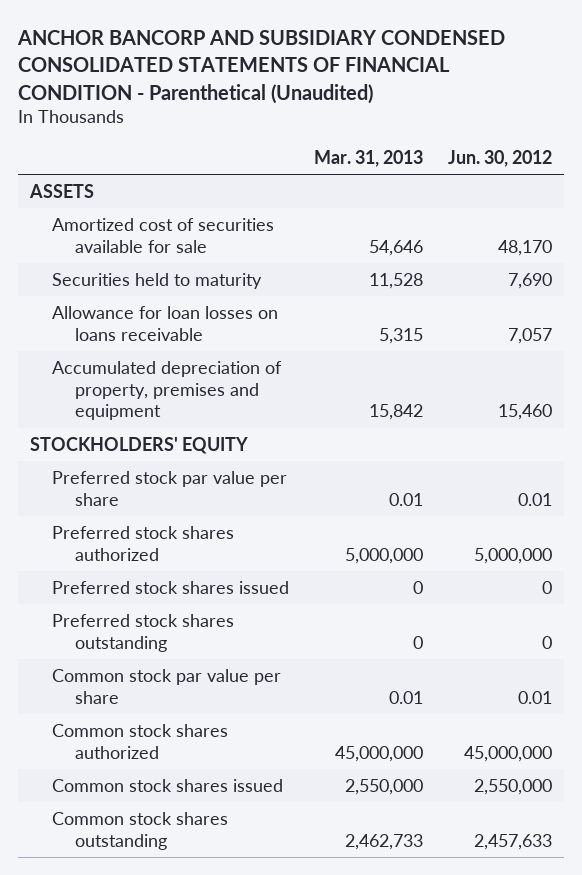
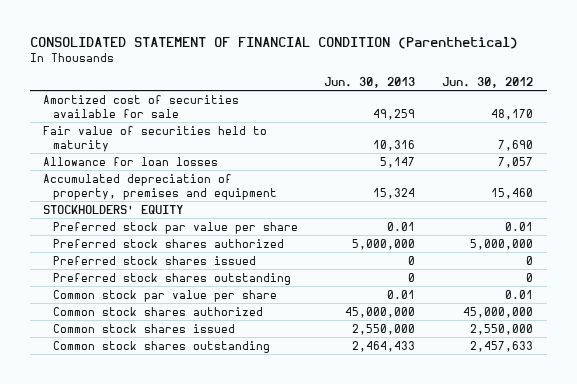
[16,29,505,104] ANCHOR BANCORP AND SUBSIDIARY CONDENSED CONSOLIDATED STATEMENTS OF FINANCIAL CONDITION - Parenthetical (Unaudited) -> [30,37,519,50] CONSOLIDATED STATEMENT OF FINANCIAL CONDITION (Parenthetical)
[314,149,424,167] Mar. 31, 2013 -> none
none -> [324,76,416,88] Jun. 30, 2013
[29,183,95,198] ASSETS -> none
[52,272,263,289] Securities held to maturity -> [43,125,268,152] Fair value of securities held to maturity
[52,305,279,341] Allowance for loan losses on loans receivable -> [43,156,219,166] Allowance for loan losses

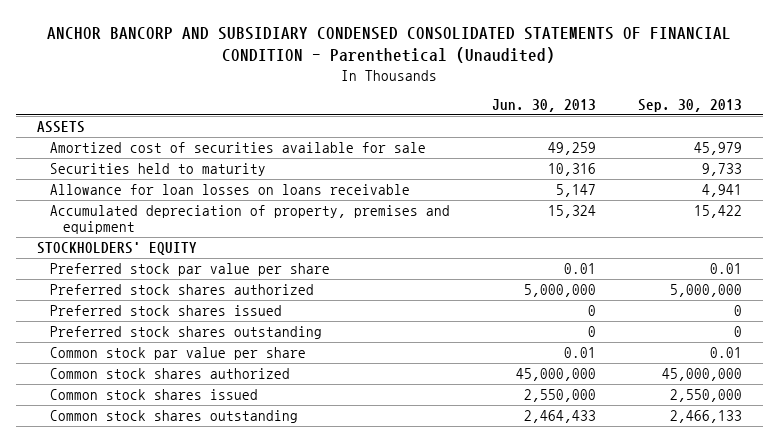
[30,37,519,50] CONSOLIDATED STATEMENT OF FINANCIAL CONDITION (Parenthetical) -> [47,27,732,64] ANCHOR BANCORP AND SUBSIDIARY CONDENSED CONSOLIDATED STATEMENTS OF FINANCIAL CONDITION - Parenthetical (Unaudited)
[442,76,534,88] Jun. 30, 2012 -> none
none -> [637,98,742,112] Sep. 30, 2013
none -> [36,121,85,134] ASSETS
[43,125,268,152] Fair value of securities held to maturity -> [49,163,266,177] Securities held to maturity
[43,156,219,166] Allowance for loan losses -> [49,184,410,196] Allowance for loan losses on loans receivable

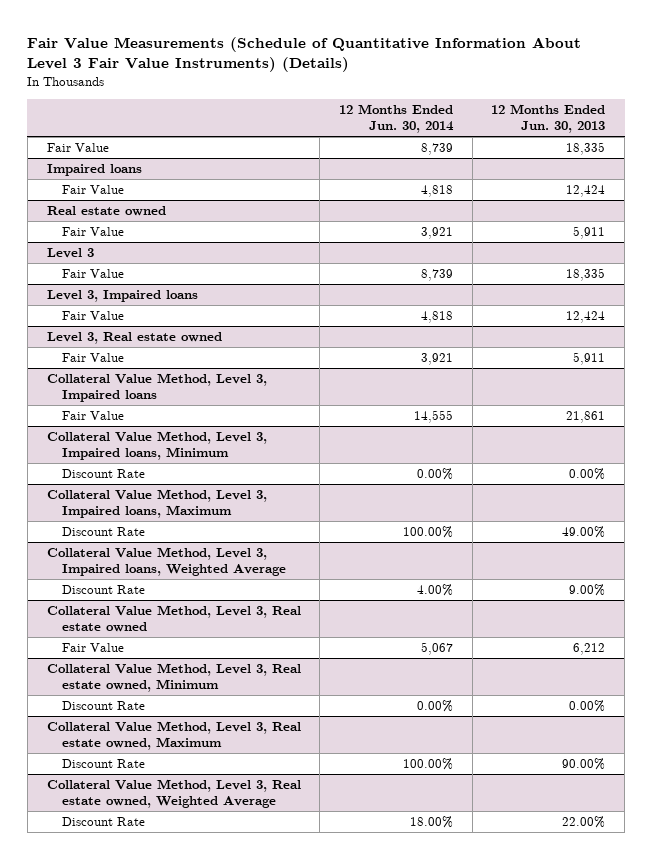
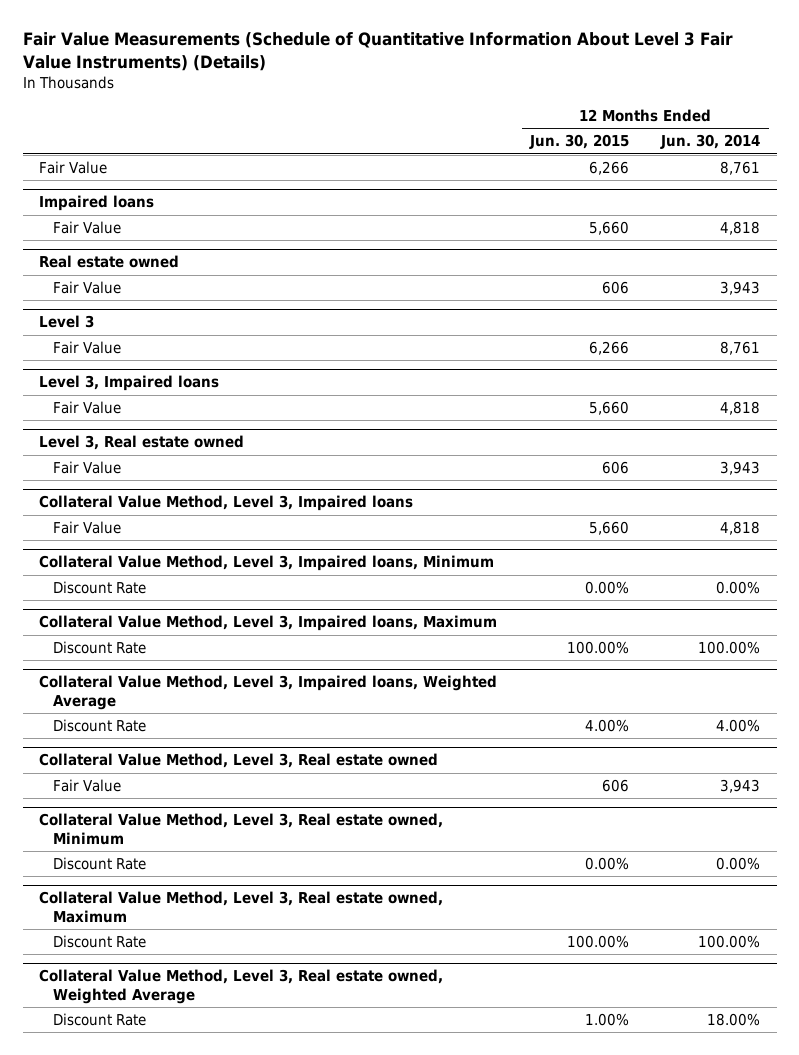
[491,104,606,134] 12 Months Ended Jun. 30, 2013 -> none
none -> [528,134,629,150] Jun. 30, 2015
[420,142,453,155] 8,739 -> [720,161,761,176] 8,761
[420,226,453,239] 3,921 -> [720,281,761,296] 3,943
[420,268,453,281] 8,739 -> [720,341,761,356] 8,761
[420,352,453,365] 3,921 -> [720,461,761,476] 3,943
[413,409,453,423] 14,555 -> [720,521,761,536] 4,818
[420,641,453,655] 5,067 -> [720,779,761,794] 3,943

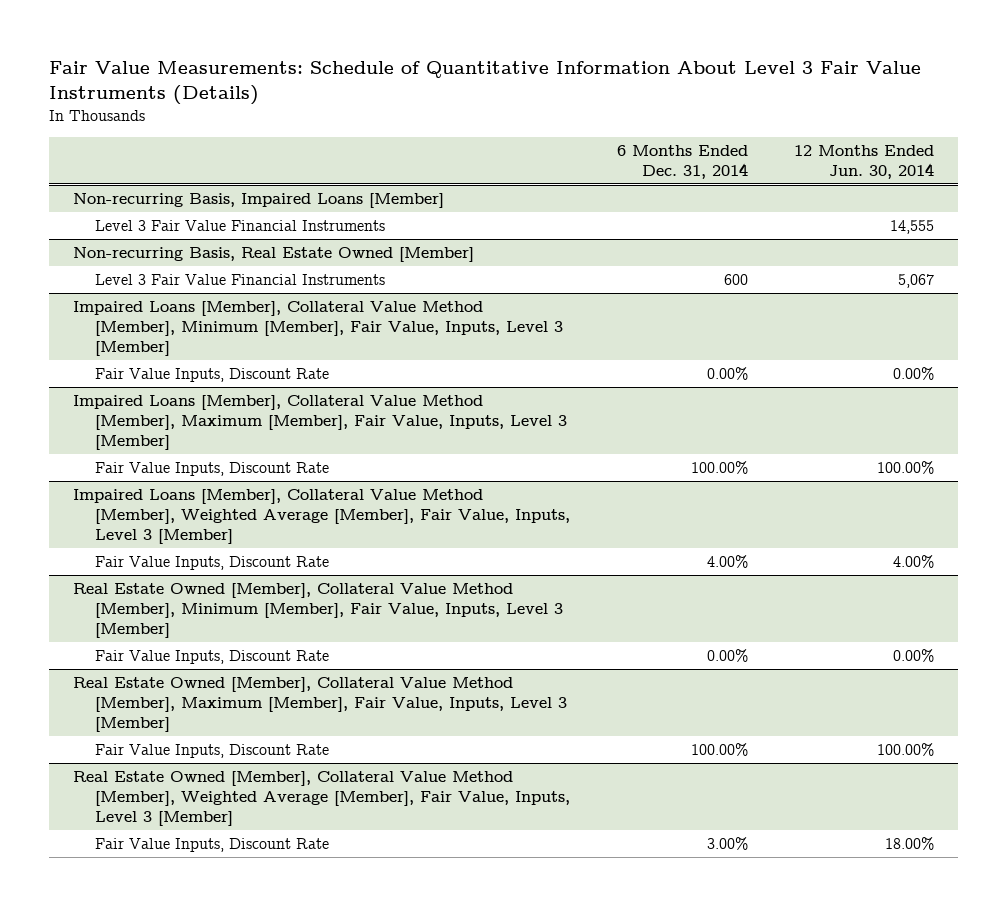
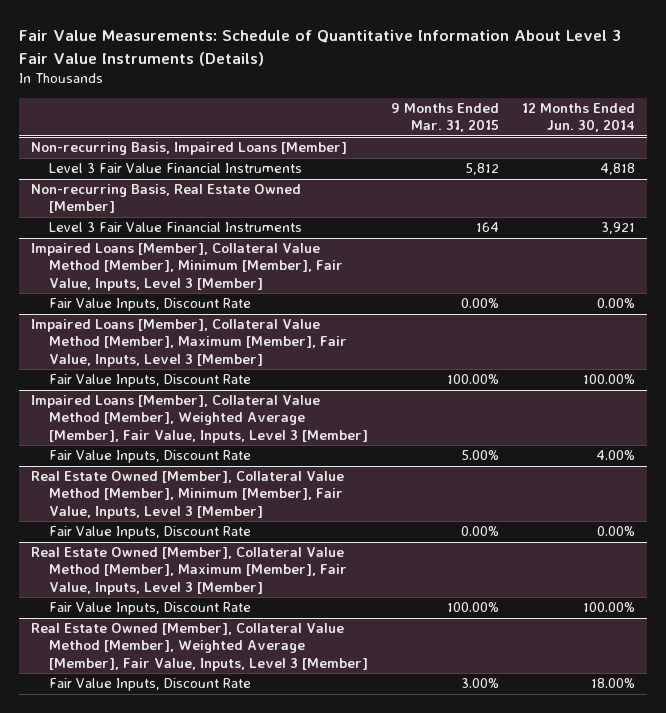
[616,145,748,180] 6 Months Ended Dec. 31, 2014 -> none
none -> [390,102,499,133] 9 Months Ended Mar. 31, 2015
[890,219,935,234] 14,555 -> [600,163,636,176] 4,818
[898,273,935,288] 5,067 -> [601,222,636,235] 3,921

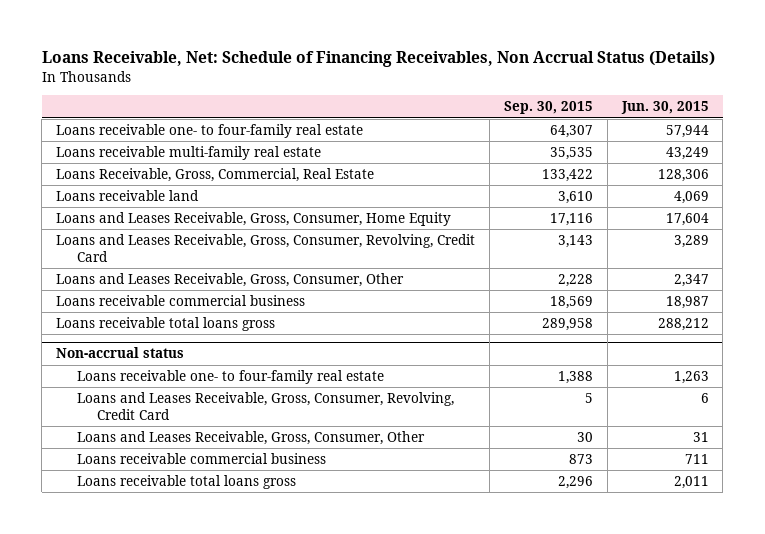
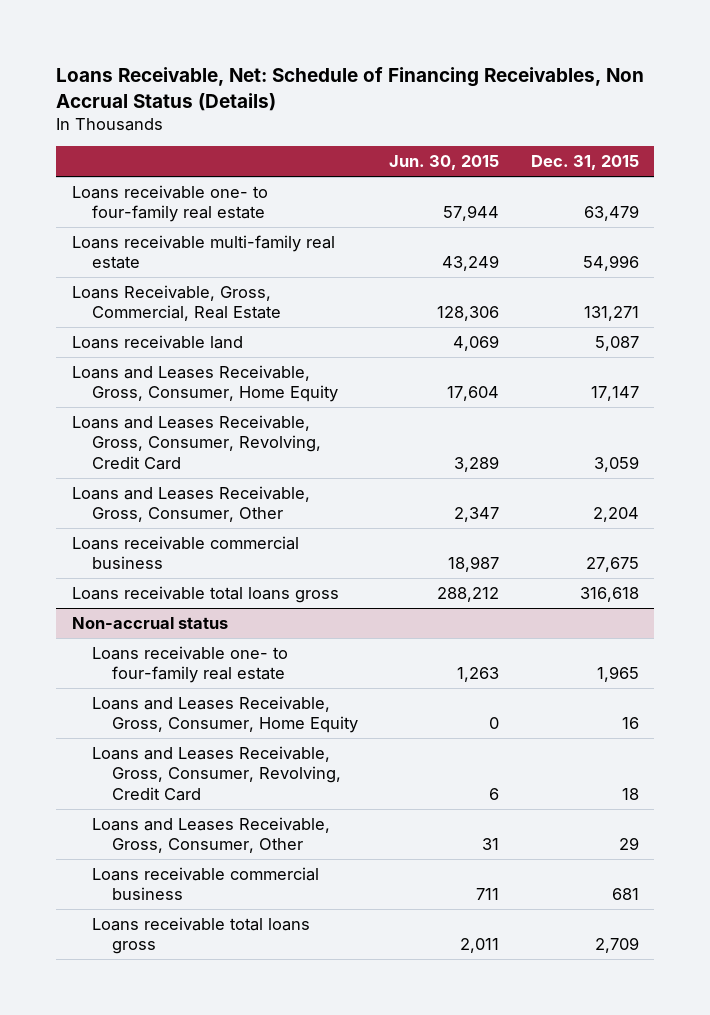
[503,101,593,115] Sep. 30, 2015 -> none
none -> [530,155,639,171] Dec. 31, 2015
none -> [92,696,359,734] Loans and Leases Receivable, Gross, Consumer, Home Equity

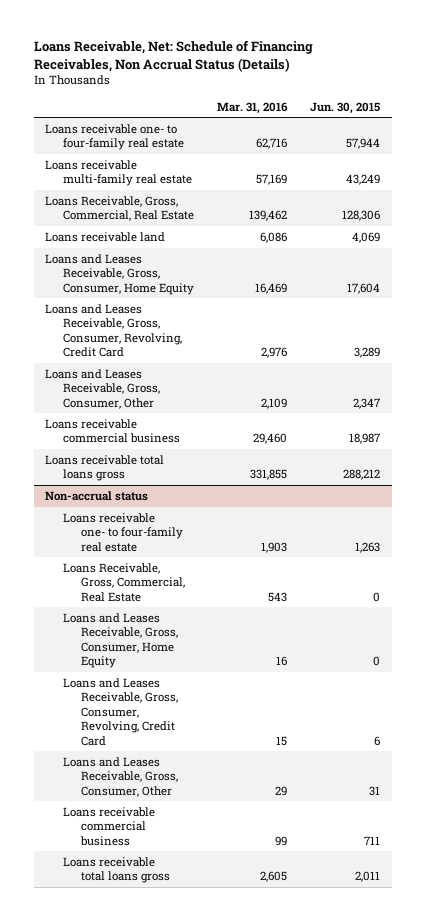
[530,155,639,171] Dec. 31, 2015 -> none
none -> [217,101,289,114] Mar. 31, 2016
none -> [62,562,185,602] Loans Receivable, Gross, Commercial, Real Estate

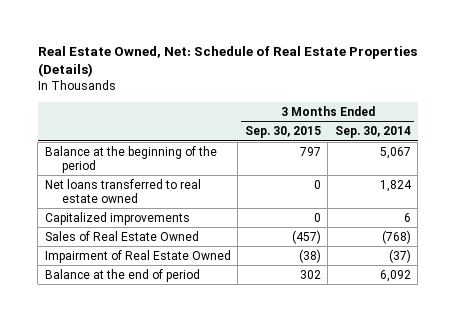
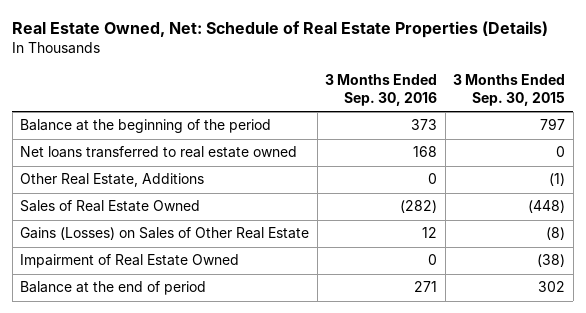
[334,126,411,139] Sep. 30, 2014 -> none
none -> [325,74,438,106] 3 Months Ended Sep. 30, 2016
[44,211,190,225] Capitalized improvements -> none
none -> [20,173,205,188] Other Real Estate, Additions
[291,229,321,244] (457) -> [528,200,566,214] (448)
none -> [20,227,310,241] Gains (Losses) on Sales of Other Real Estate

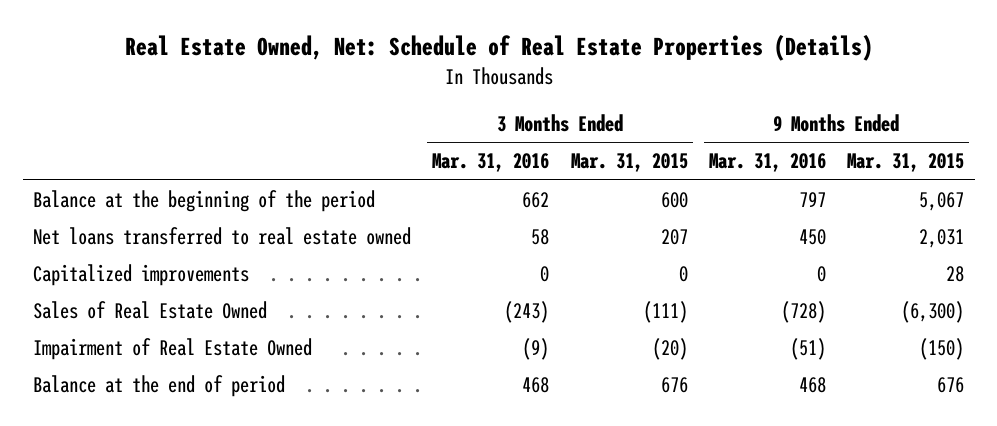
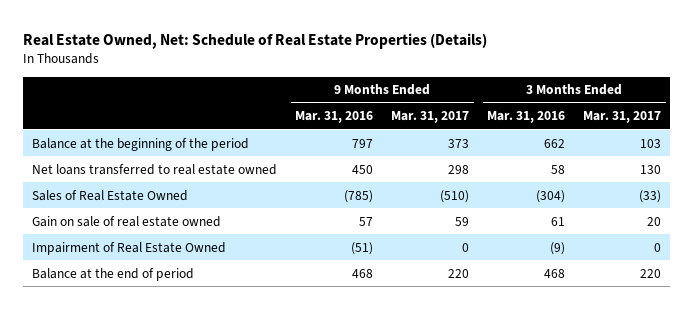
[570,153,688,173] Mar. 31, 2015 -> none
[847,153,965,173] Mar. 31, 2015 -> none
none -> [391,111,470,124] Mar. 31, 2017
none -> [583,111,662,124] Mar. 31, 2017
[33,264,250,287] Capitalized improvements -> none
[504,301,550,324] (243) -> [536,189,566,203] (304)
[780,301,826,324] (728) -> [344,189,374,203] (785)
none -> [32,215,222,227] Gain on sale of real estate owned

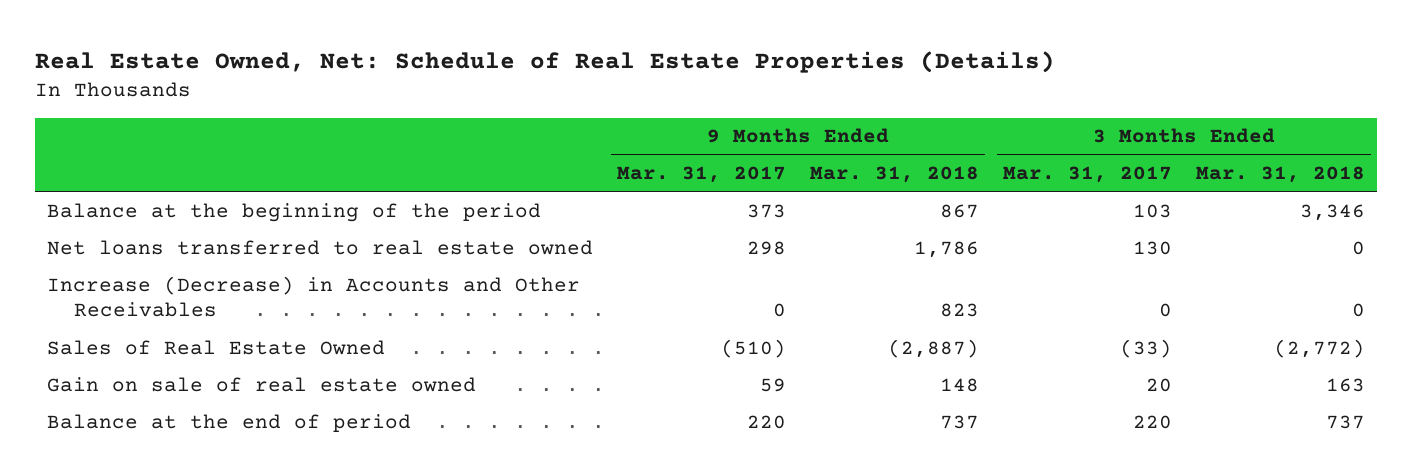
[295,111,374,124] Mar. 31, 2016 -> none
[487,111,566,124] Mar. 31, 2016 -> none
none -> [809,166,979,184] Mar. 31, 2018
none -> [1195,166,1365,184] Mar. 31, 2018
none -> [46,275,580,318] Increase (Decrease) in Accounts and Other Receivables
[32,241,227,255] Impairment of Real Estate Owned -> none

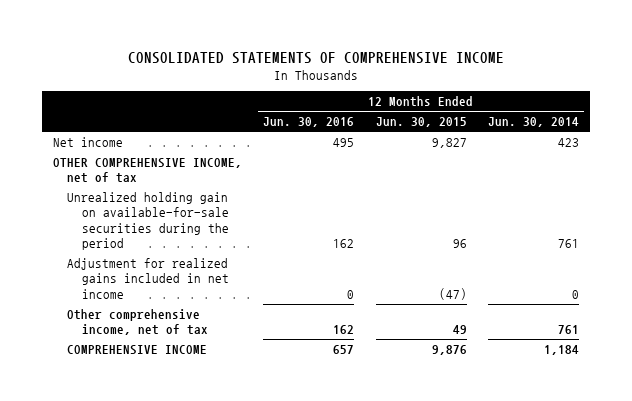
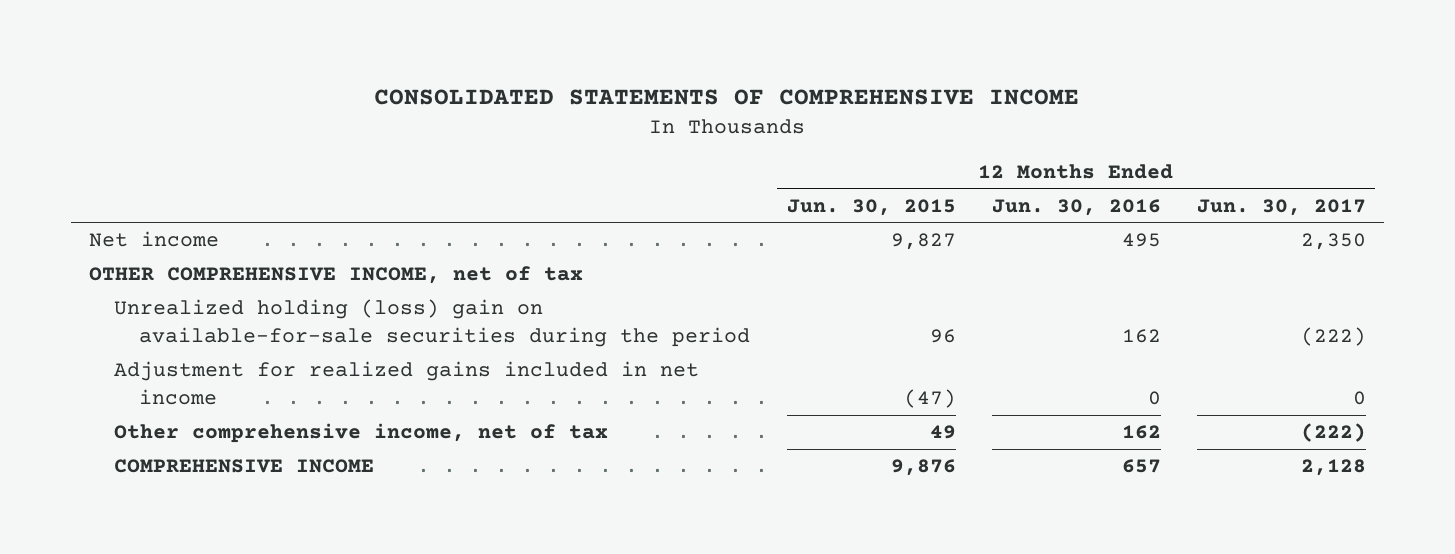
[487,117,579,128] Jun. 30, 2014 -> none
none -> [1196,198,1366,216] Jun. 30, 2017
[67,192,229,251] Unrealized holding gain on available-for-sale securities during the period -> [114,299,751,347] Unrealized holding (loss) gain on available-for-sale securities during the period

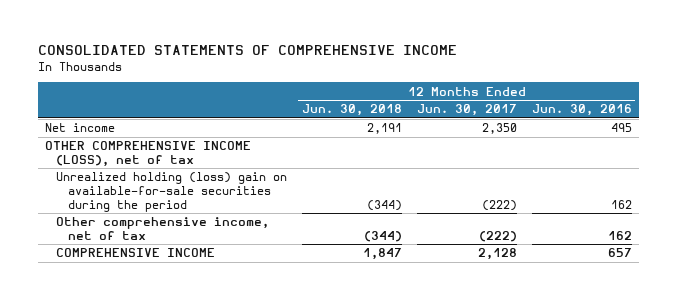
[786,198,956,216] Jun. 30, 2015 -> none
none -> [302,104,403,117] Jun. 30, 2018
[89,266,584,285] OTHER COMPREHENSIVE INCOME, net of tax -> [44,141,251,167] OTHER COMPREHENSIVE INCOME (LOSS), net of tax
[114,361,700,405] Adjustment for realized gains included in net income -> none

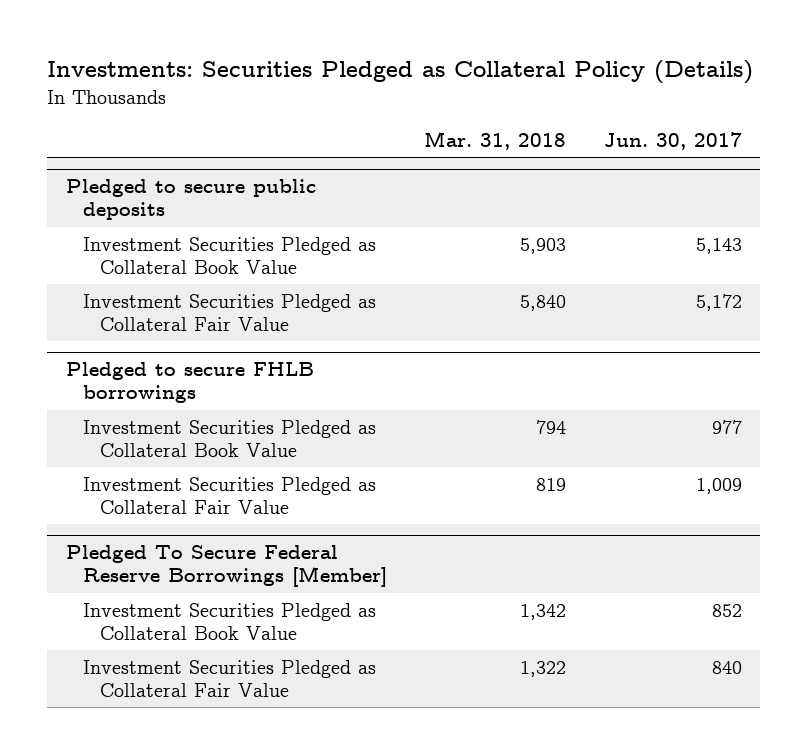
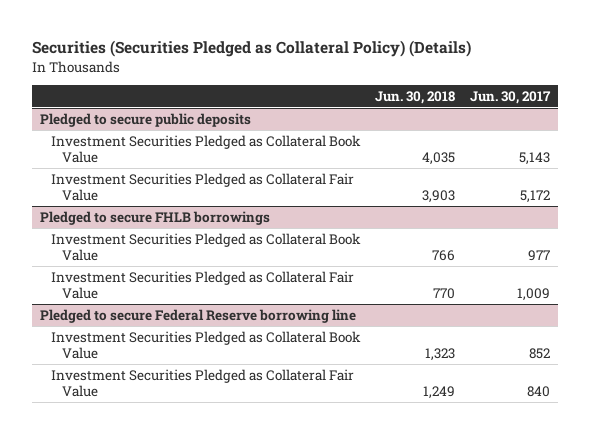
[47,60,754,85] Investments: Securities Pledged as Collateral Policy (Details) -> [32,40,472,58] Securities (Securities Pledged as Collateral Policy) (Details)
[424,131,567,151] Mar. 31, 2018 -> none
none -> [375,90,456,104] Jun. 30, 2018
[65,545,387,588] Pledged To Secure Federal Reserve Borrowings [Member] -> [39,308,356,323] Pledged to secure Federal Reserve borrowing line

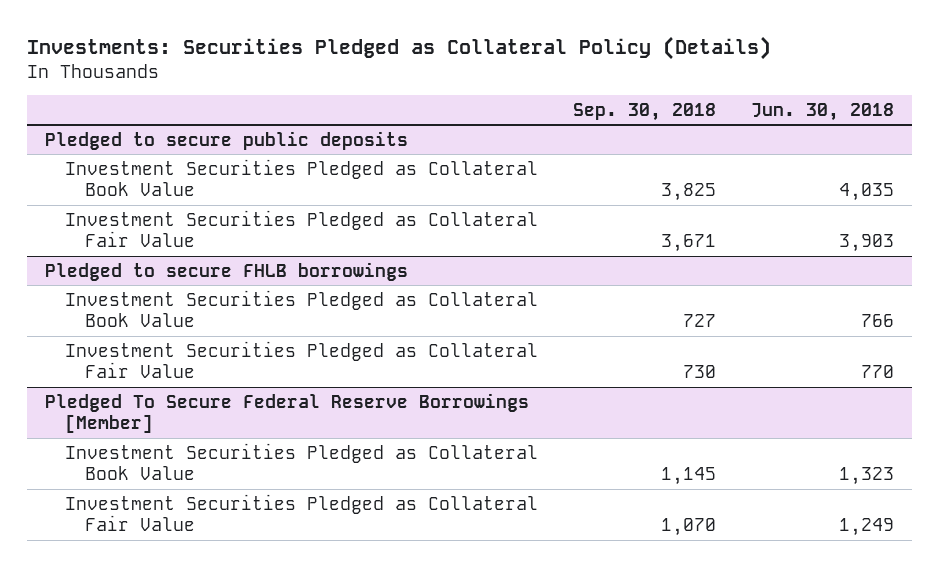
[32,40,472,58] Securities (Securities Pledged as Collateral Policy) (Details) -> [27,36,772,61] Investments: Securities Pledged as Collateral Policy (Details)
[470,90,552,104] Jun. 30, 2017 -> none
none -> [573,102,717,121] Sep. 30, 2018
[39,308,356,323] Pledged to secure Federal Reserve borrowing line -> [44,392,529,434] Pledged To Secure Federal Reserve Borrowings [Member]

